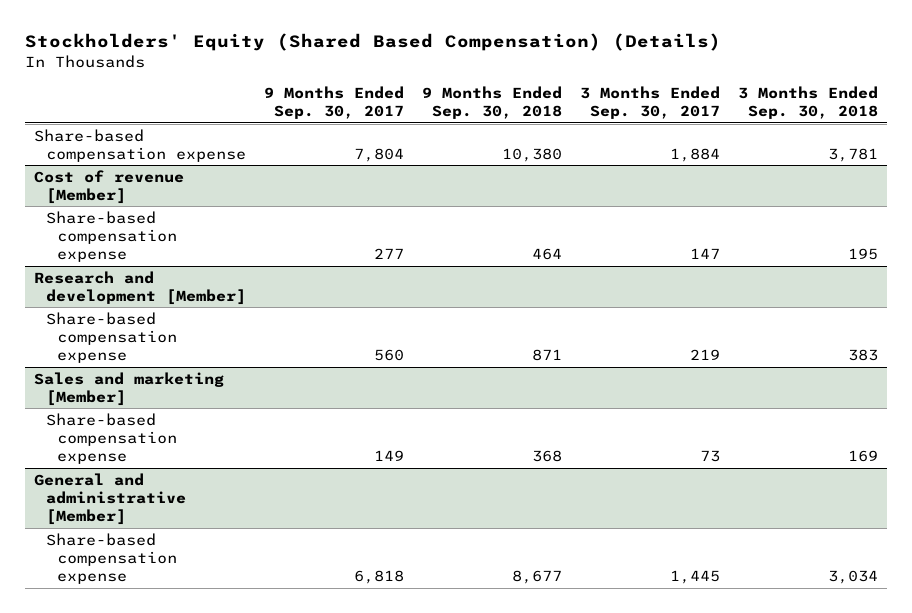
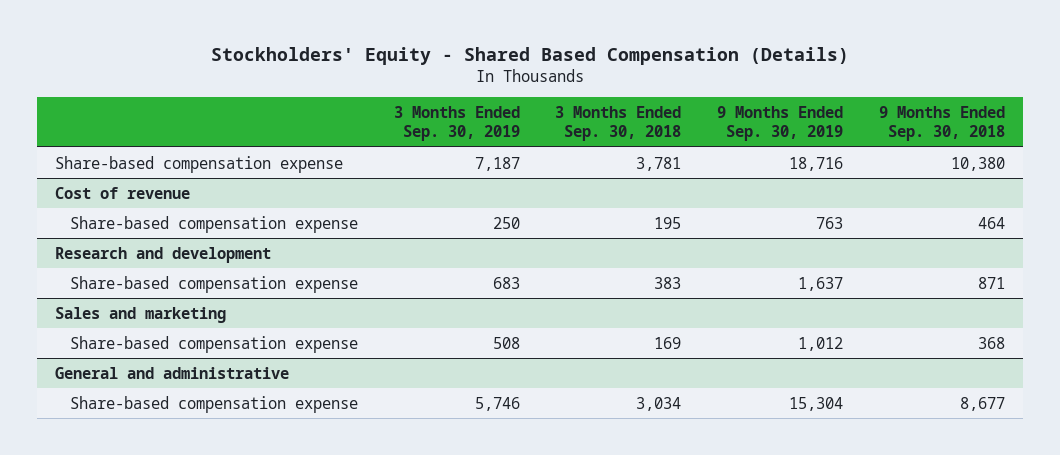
[25,33,722,52] Stockholders' Equity (Shared Based Compensation) (Details) -> [210,46,849,65] Stockholders' Equity - Shared Based Compensation (Details)
[263,85,404,120] 9 Months Ended Sep. 30, 2017 -> none
[580,85,721,120] 3 Months Ended Sep. 30, 2017 -> none
none -> [393,106,520,142] 3 Months Ended Sep. 30, 2019
none -> [717,106,844,142] 9 Months Ended Sep. 30, 2019
[34,169,185,204] Cost of revenue [Member] -> [54,186,190,199] Cost of revenue
[34,270,246,305] Research and development [Member] -> [54,246,271,263] Research and development
[34,371,225,406] Sales and marketing [Member] -> [54,306,226,323] Sales and marketing
[34,472,186,526] General and administrative [Member] -> [54,366,289,379] General and administrative

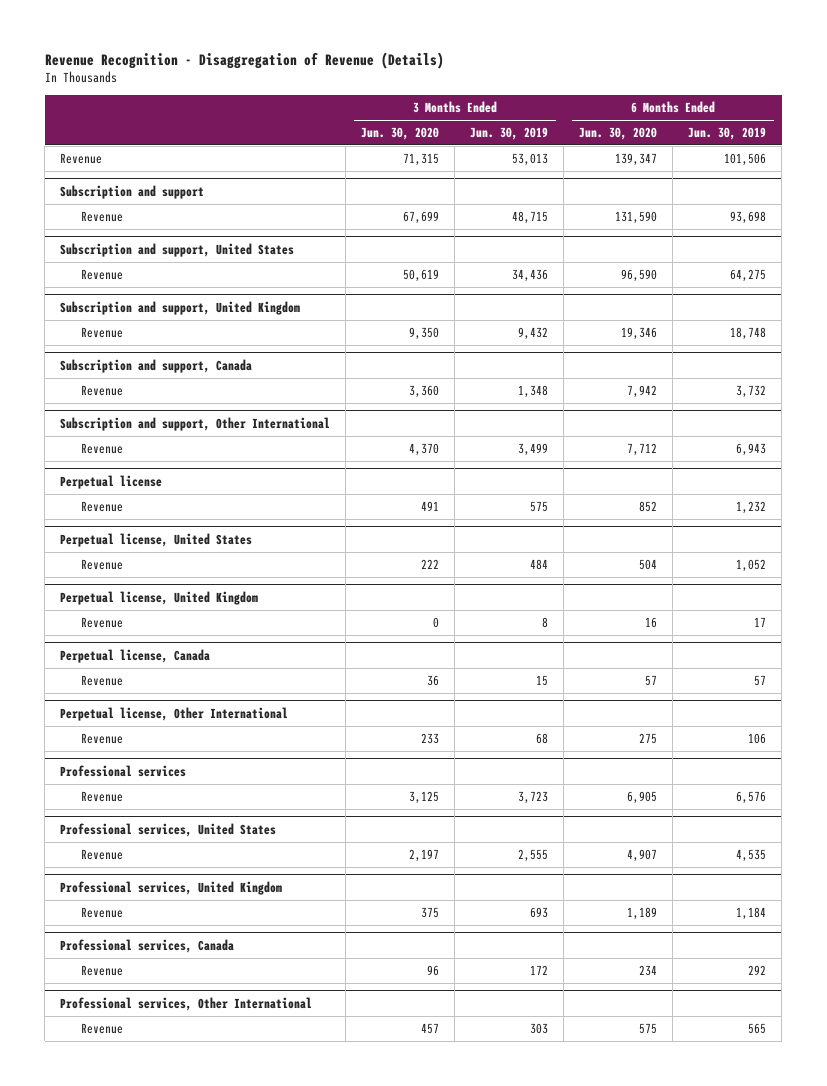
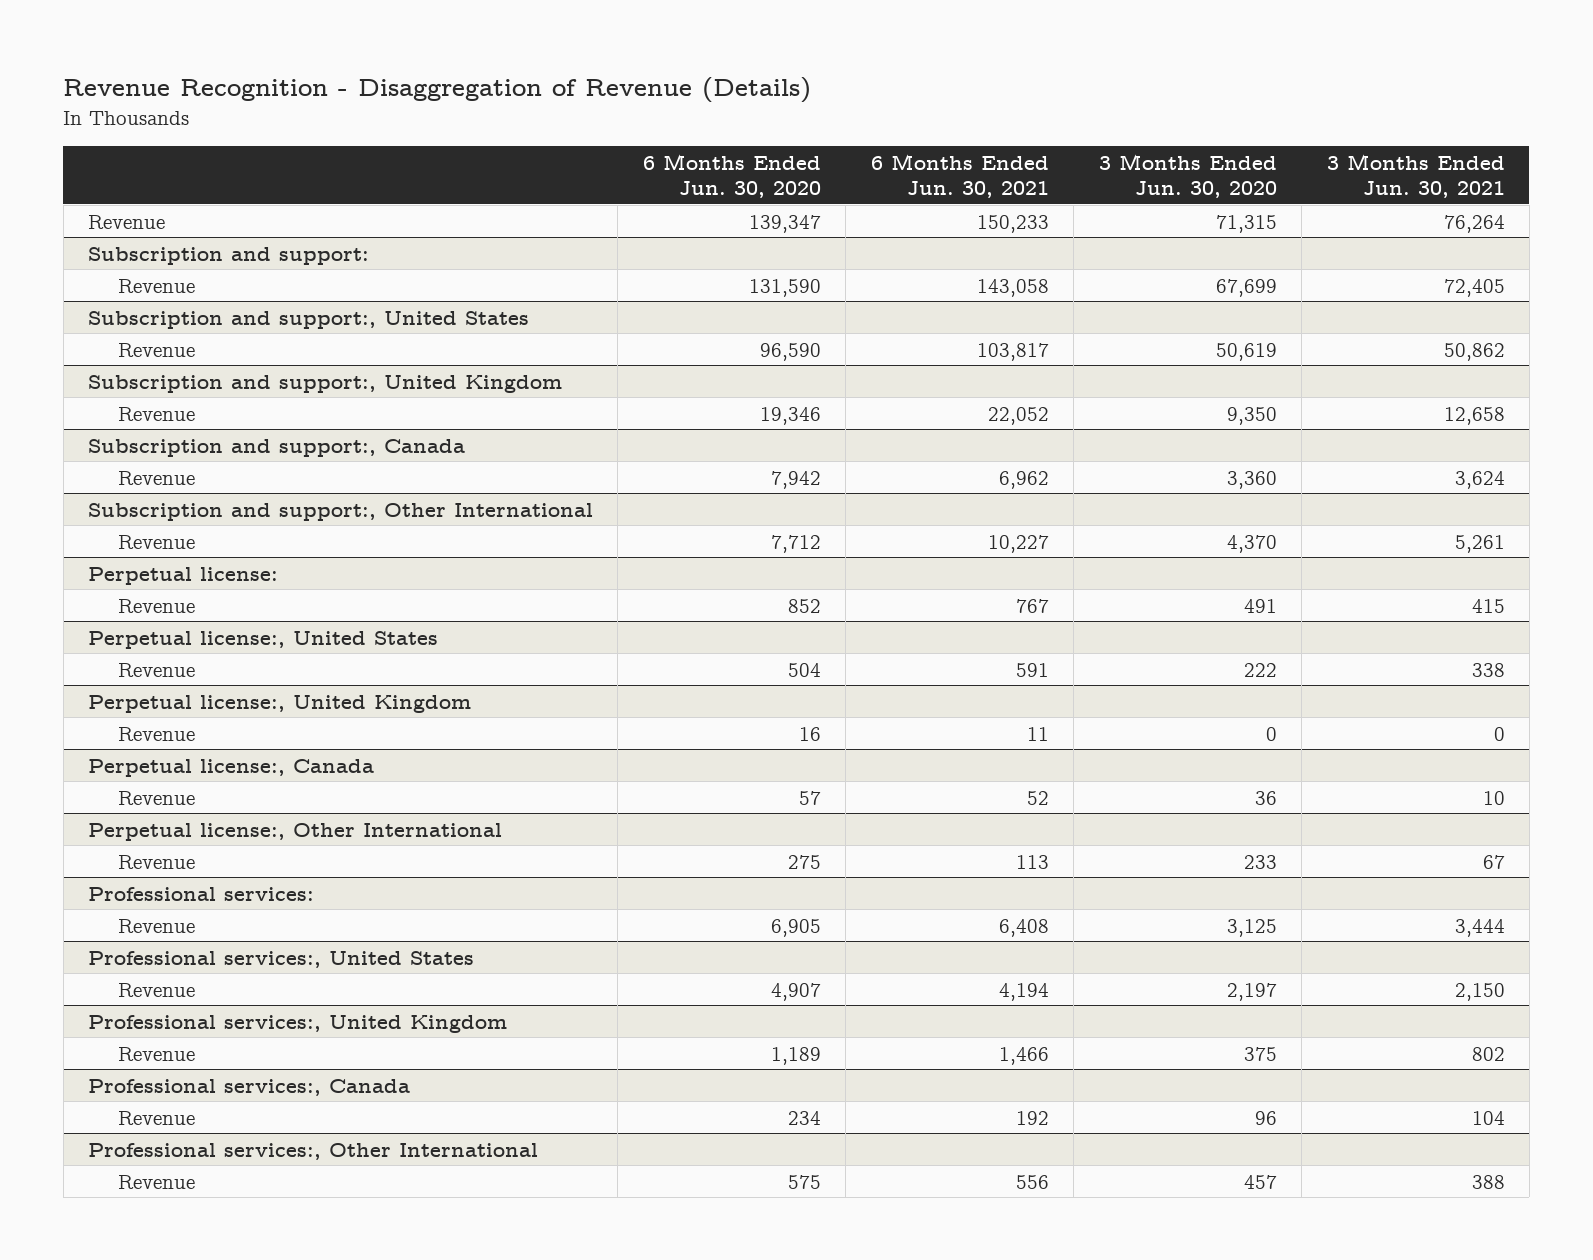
[470,126,549,140] Jun. 30, 2019 -> none
[688,126,767,140] Jun. 30, 2019 -> none
none -> [870,153,1049,198] 6 Months Ended Jun. 30, 2021
none -> [1326,153,1505,198] 3 Months Ended Jun. 30, 2021
[60,184,205,199] Subscription and support -> [88,246,370,265] Subscription and support:
[60,242,295,257] Subscription and support, United States -> [88,310,530,329] Subscription and support:, United States
[60,300,301,315] Subscription and support, United Kingdom -> [88,374,563,393] Subscription and support:, United Kingdom
[60,358,253,373] Subscription and support, Canada -> [88,438,466,457] Subscription and support:, Canada
[60,416,331,431] Subscription and support, Other International -> [88,502,594,521] Subscription and support:, Other International
[60,474,163,489] Perpetual license -> [88,566,279,585] Perpetual license:
[60,532,253,547] Perpetual license, United States -> [88,630,439,649] Perpetual license:, United States
[60,590,259,605] Perpetual license, United Kingdom -> [88,694,472,713] Perpetual license:, United Kingdom
[60,648,211,663] Perpetual license, Canada -> [88,758,375,777] Perpetual license:, Canada
[60,706,289,721] Perpetual license, Other International -> [88,822,503,841] Perpetual license:, Other International
[60,764,187,777] Professional services -> [88,886,315,901] Professional services:
[60,822,277,837] Professional services, United States -> [88,950,475,968] Professional services:, United States
[60,880,283,895] Professional services, United Kingdom -> [88,1014,508,1033] Professional services:, United Kingdom
[60,938,235,953] Professional services, Canada -> [88,1078,411,1096] Professional services:, Canada
[60,996,313,1011] Professional services, Other International -> [88,1142,539,1160] Professional services:, Other International

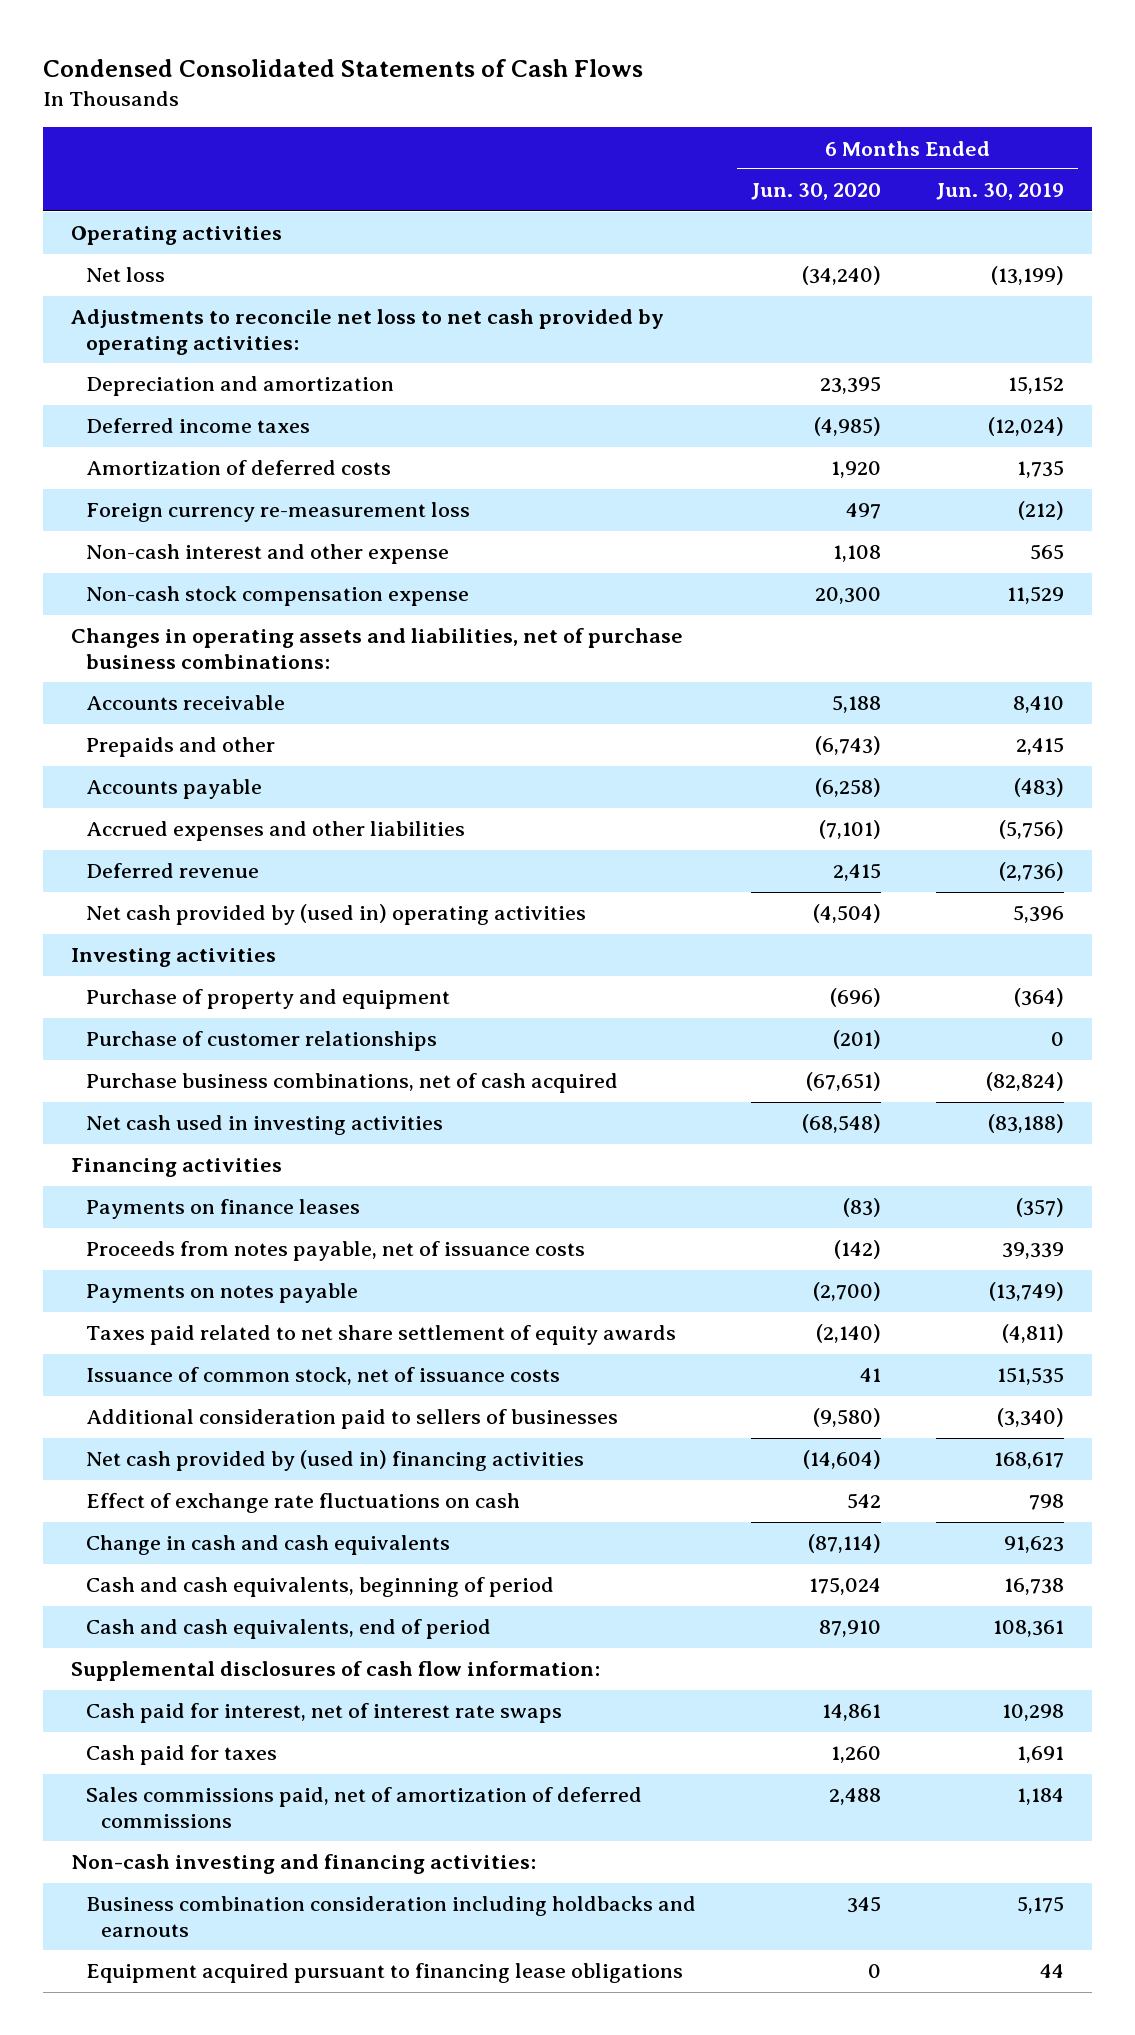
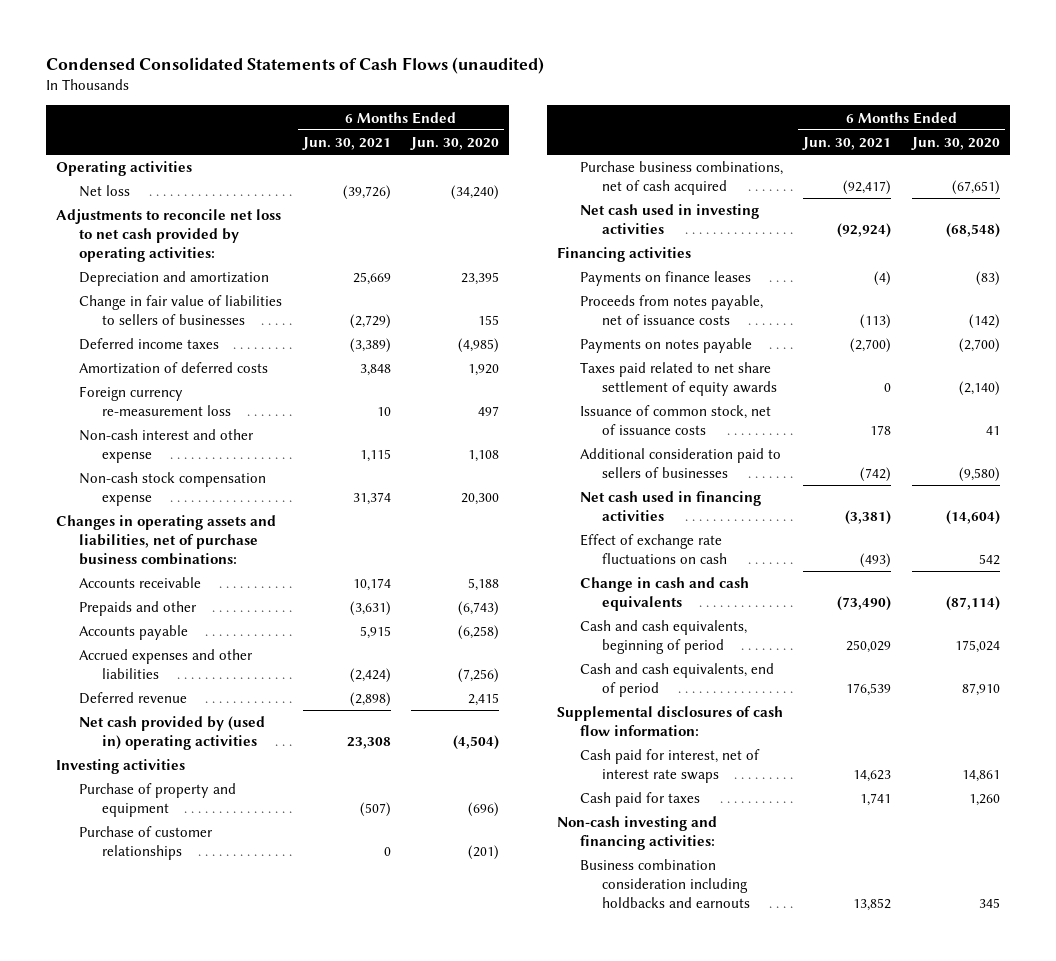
[43,58,644,77] Condensed Consolidated Statements of Cash Flows -> [46,56,545,74] Condensed Consolidated Statements of Cash Flows (unaudited)
[936,183,1065,201] Jun. 30, 2019 -> none
none -> [301,137,391,151] Jun. 30, 2021
none -> [78,295,282,325] Change in fair value of liabilities to sellers of businesses
[819,820,882,840] (7,101) -> [457,667,499,683] (7,256)
[85,1450,584,1472] Net cash provided by (used in) financing activities -> [579,491,761,521] Net cash used in financing activities
[85,1787,642,1828] Sales commissions paid, net of amortization of deferred commissions -> none
[85,1963,683,1984] Equipment acquired pursuant to financing lease obligations -> none

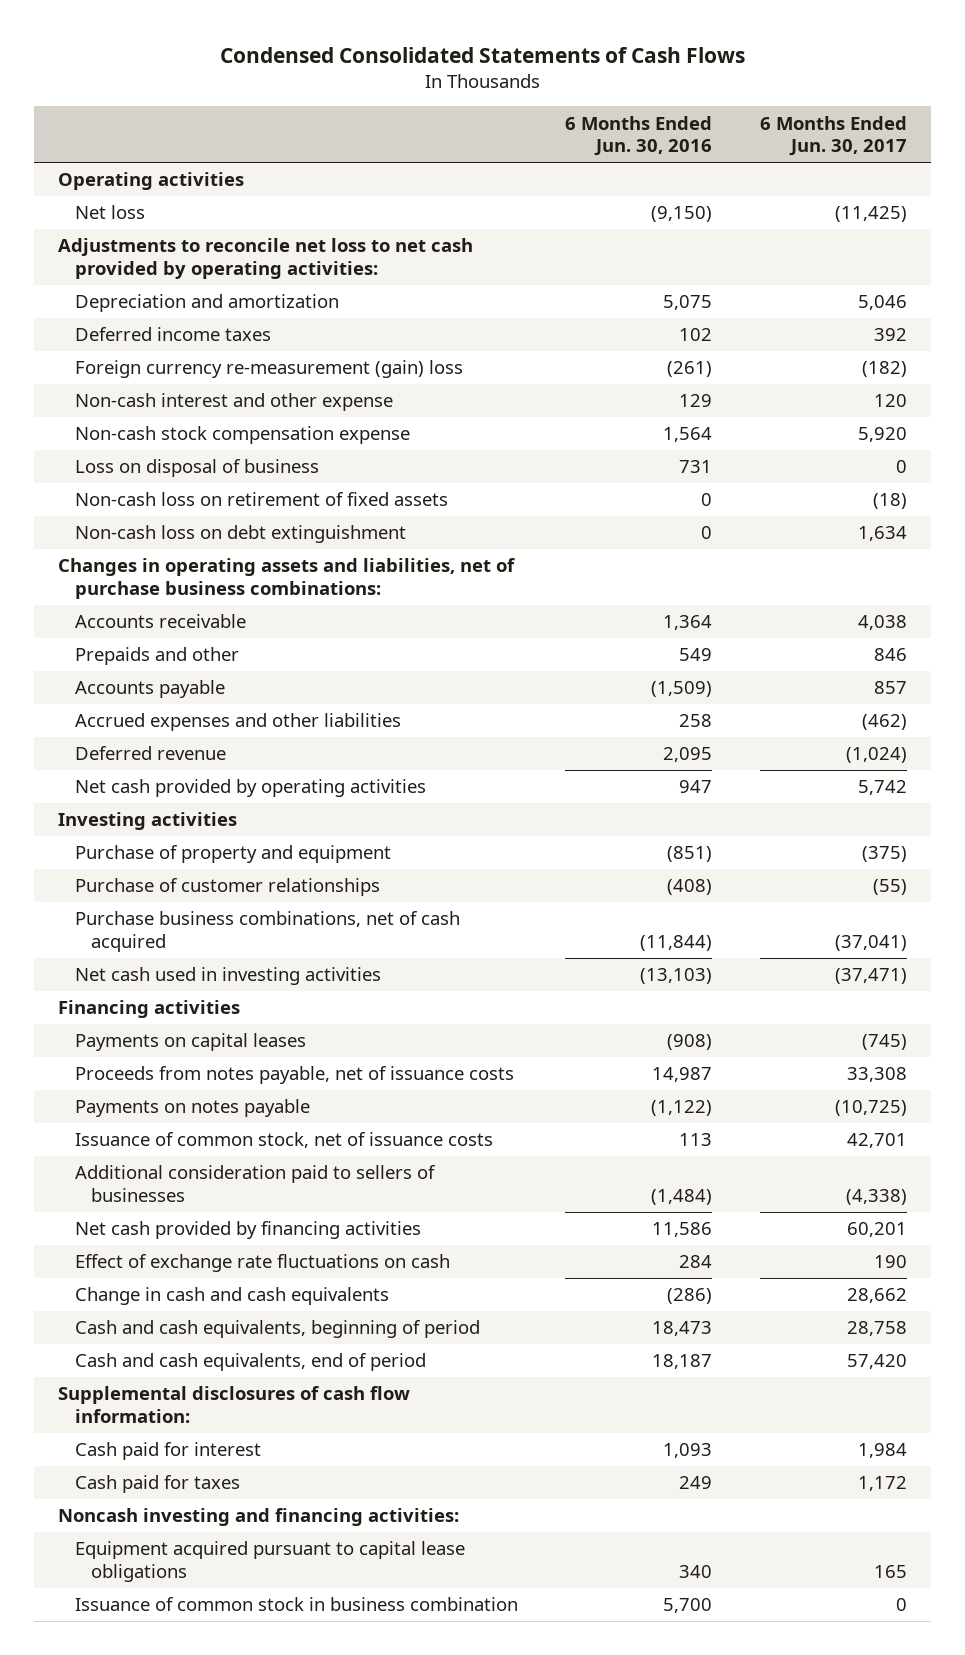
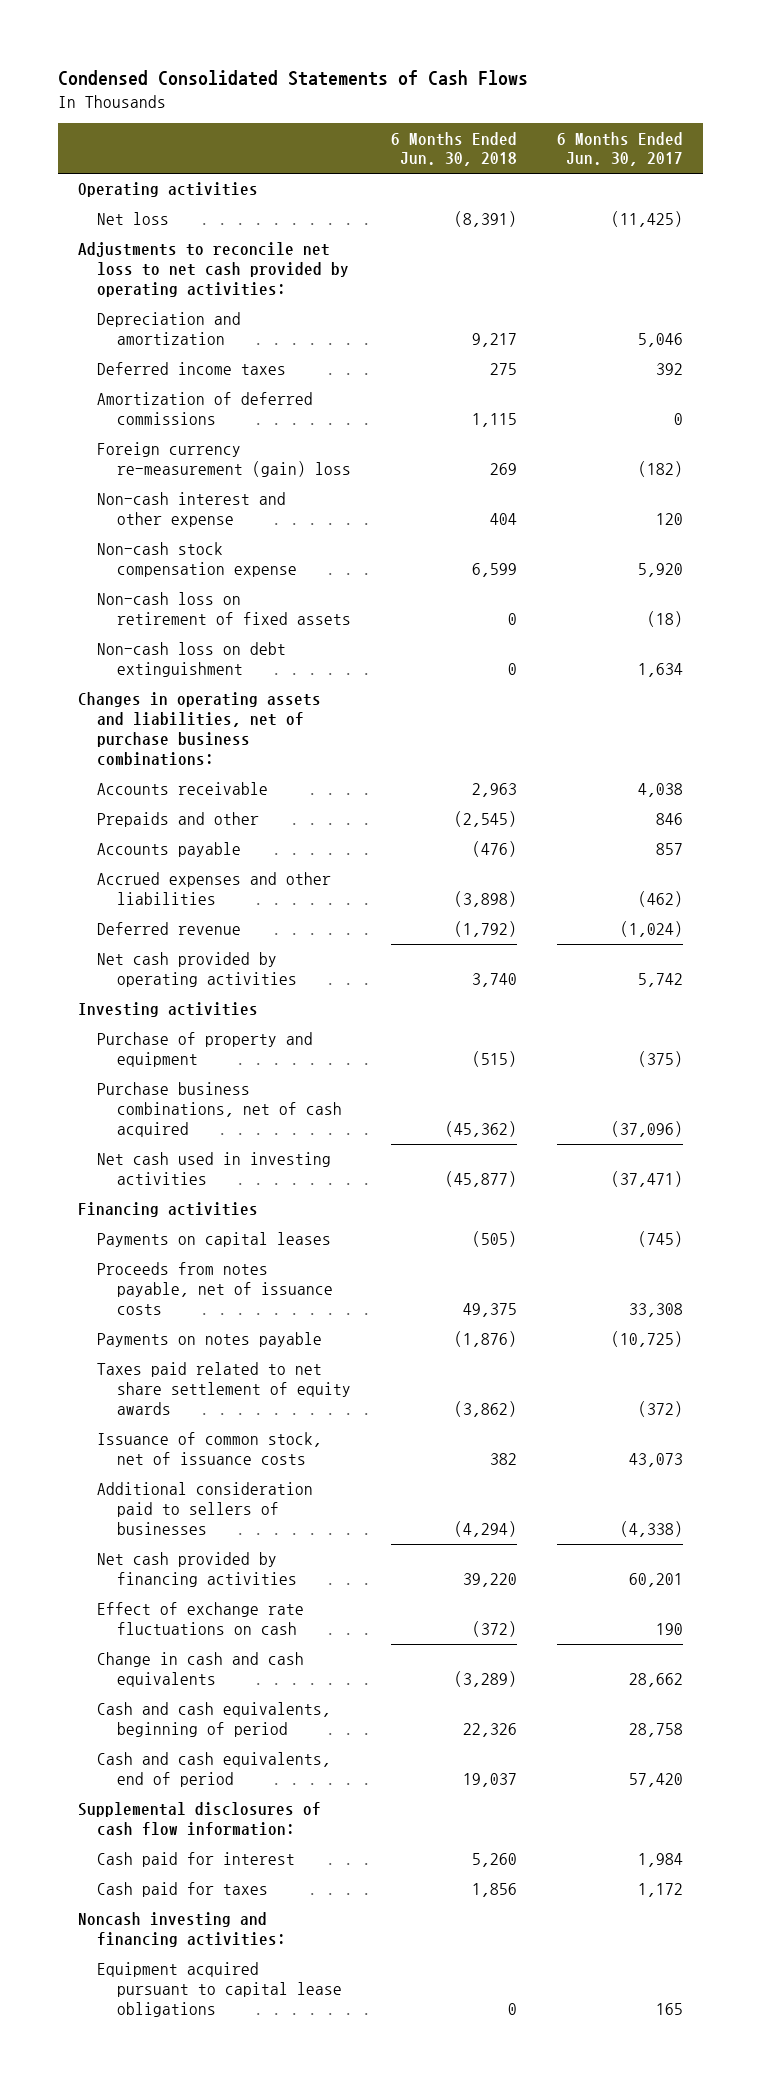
[565,115,713,157] 6 Months Ended Jun. 30, 2016 -> none
none -> [391,131,518,167] 6 Months Ended Jun. 30, 2018
none -> [97,392,314,426] Amortization of deferred commissions
[74,459,319,478] Loss on disposal of business -> none
[74,878,380,897] Purchase of customer relationships -> none
[834,935,907,952] (37,041) -> [611,1121,684,1138] (37,096)
none -> [97,1362,351,1416] Taxes paid related to net share settlement of equity awards
[846,1133,907,1149] 42,701 -> [629,1453,684,1468] 43,073
[74,1597,518,1612] Issuance of common stock in business combination -> none

